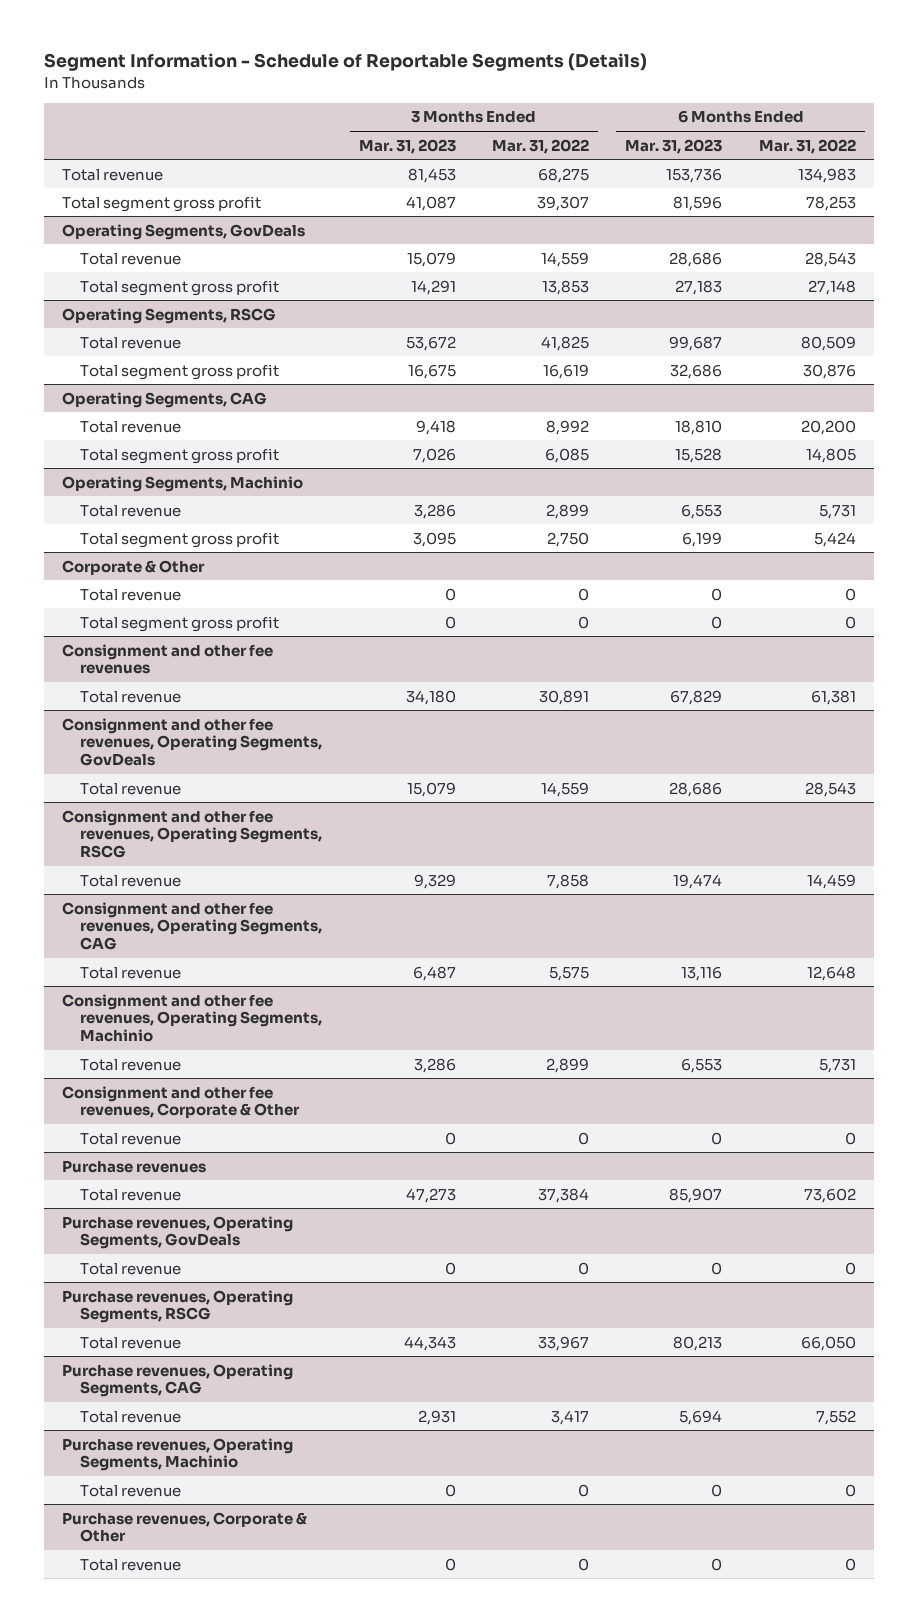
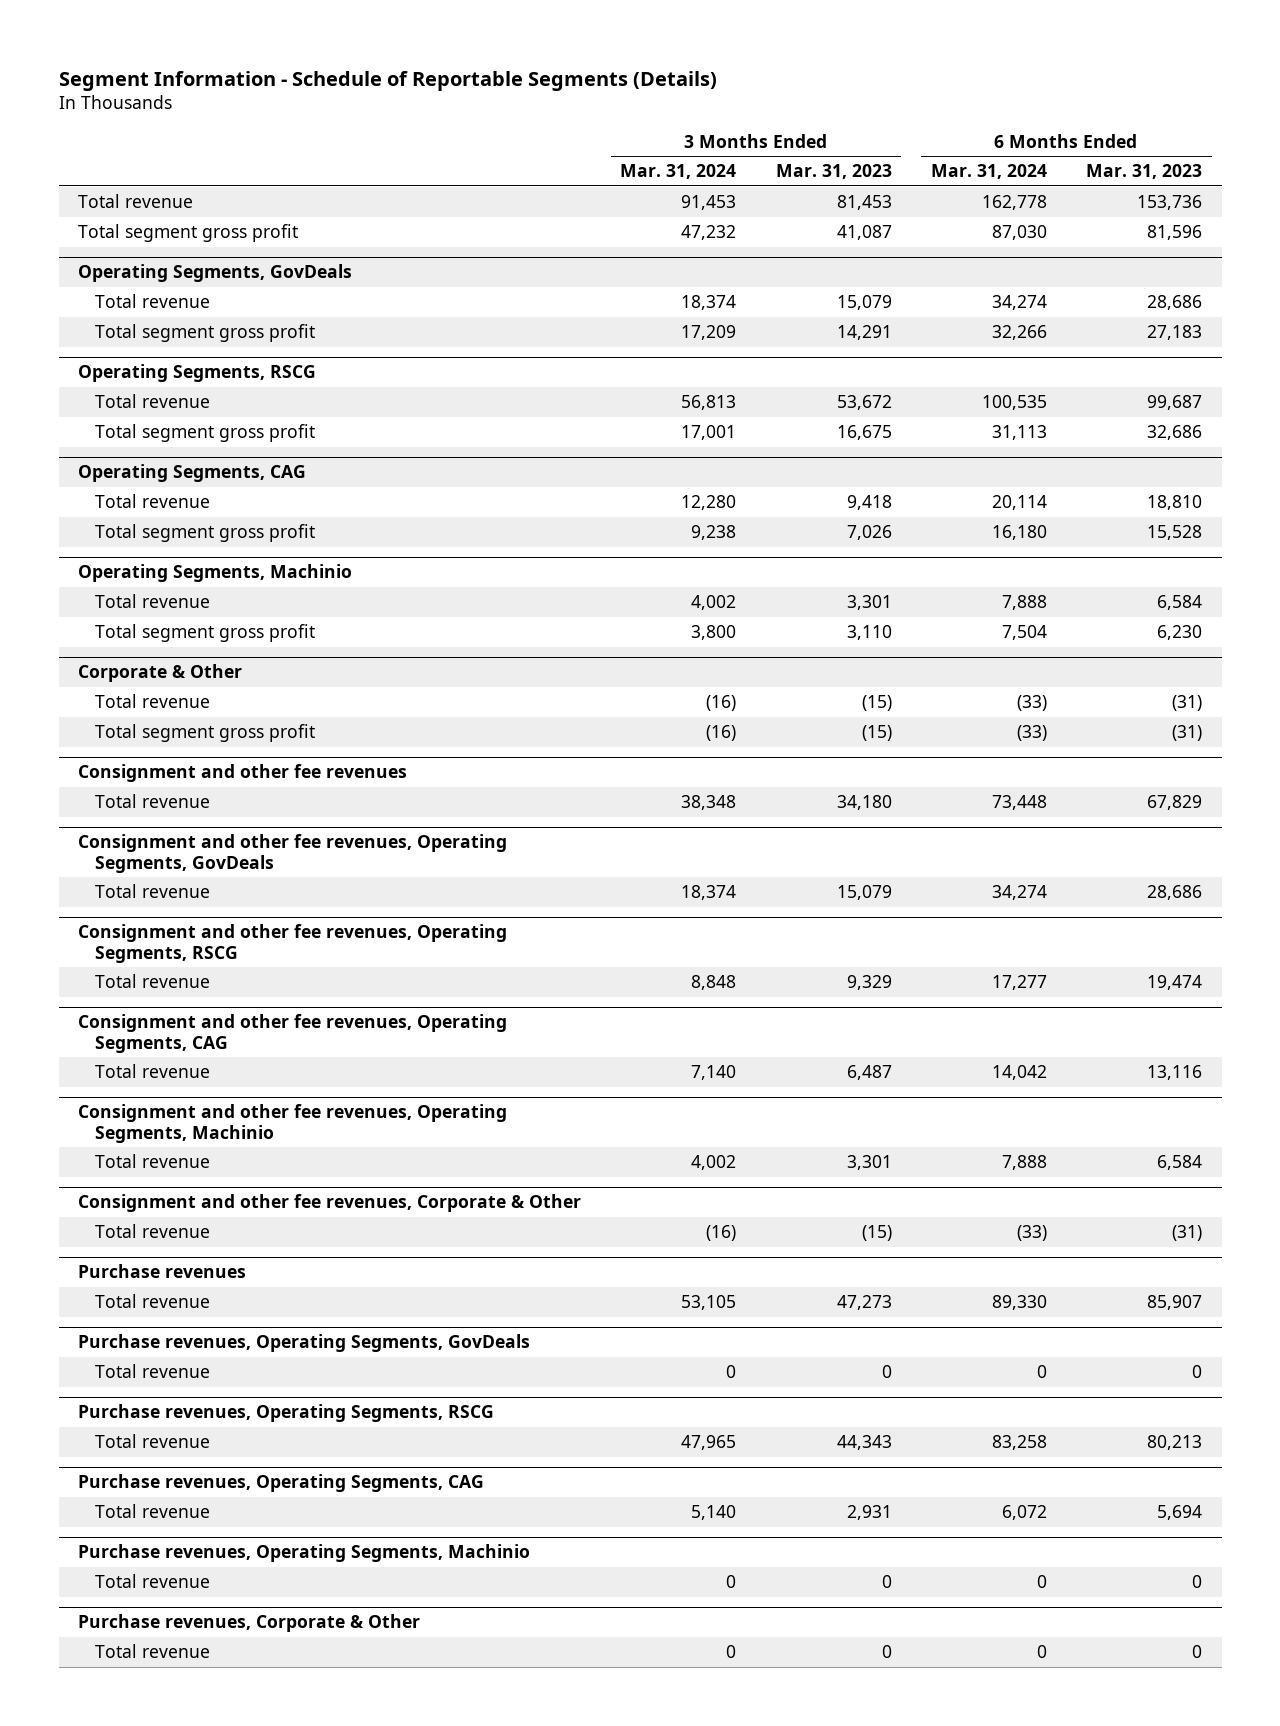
[492,138,590,154] Mar. 31, 2022 -> none
[758,138,856,154] Mar. 31, 2022 -> none
none -> [620,164,737,180] Mar. 31, 2024
none -> [930,164,1047,180] Mar. 31, 2024
[413,503,456,519] 3,286 -> [846,595,892,611] 3,301
[681,503,723,519] 6,553 -> [1157,595,1203,611] 6,584
[412,531,456,547] 3,095 -> [846,625,892,641] 3,110
[682,531,723,547] 6,199 -> [1157,625,1203,641] 6,230
[444,587,456,601] 0 -> [861,695,892,712] (15)
[711,587,723,601] 0 -> [1172,695,1203,712] (31)
[444,615,456,629] 0 -> [861,725,892,742] (15)
[711,615,723,629] 0 -> [1172,725,1203,742] (31)
[413,1057,456,1073] 3,286 -> [846,1155,892,1171] 3,301
[681,1057,723,1073] 6,553 -> [1157,1155,1203,1171] 6,584
[444,1131,456,1145] 0 -> [861,1225,892,1242] (15)
[711,1131,723,1145] 0 -> [1172,1225,1203,1242] (31)

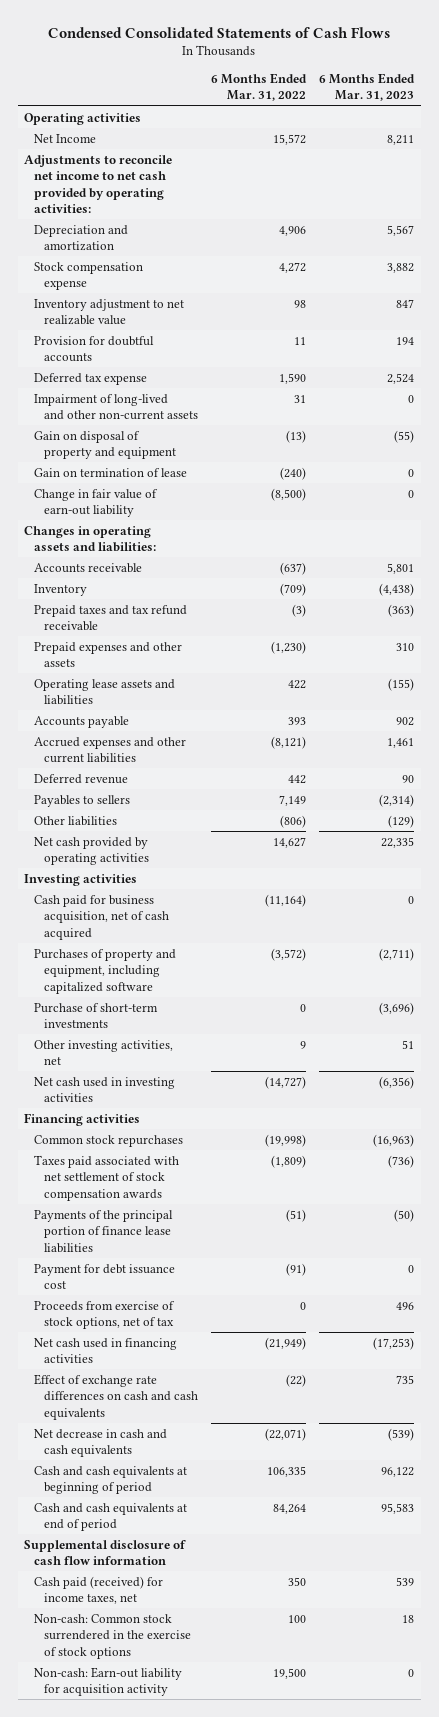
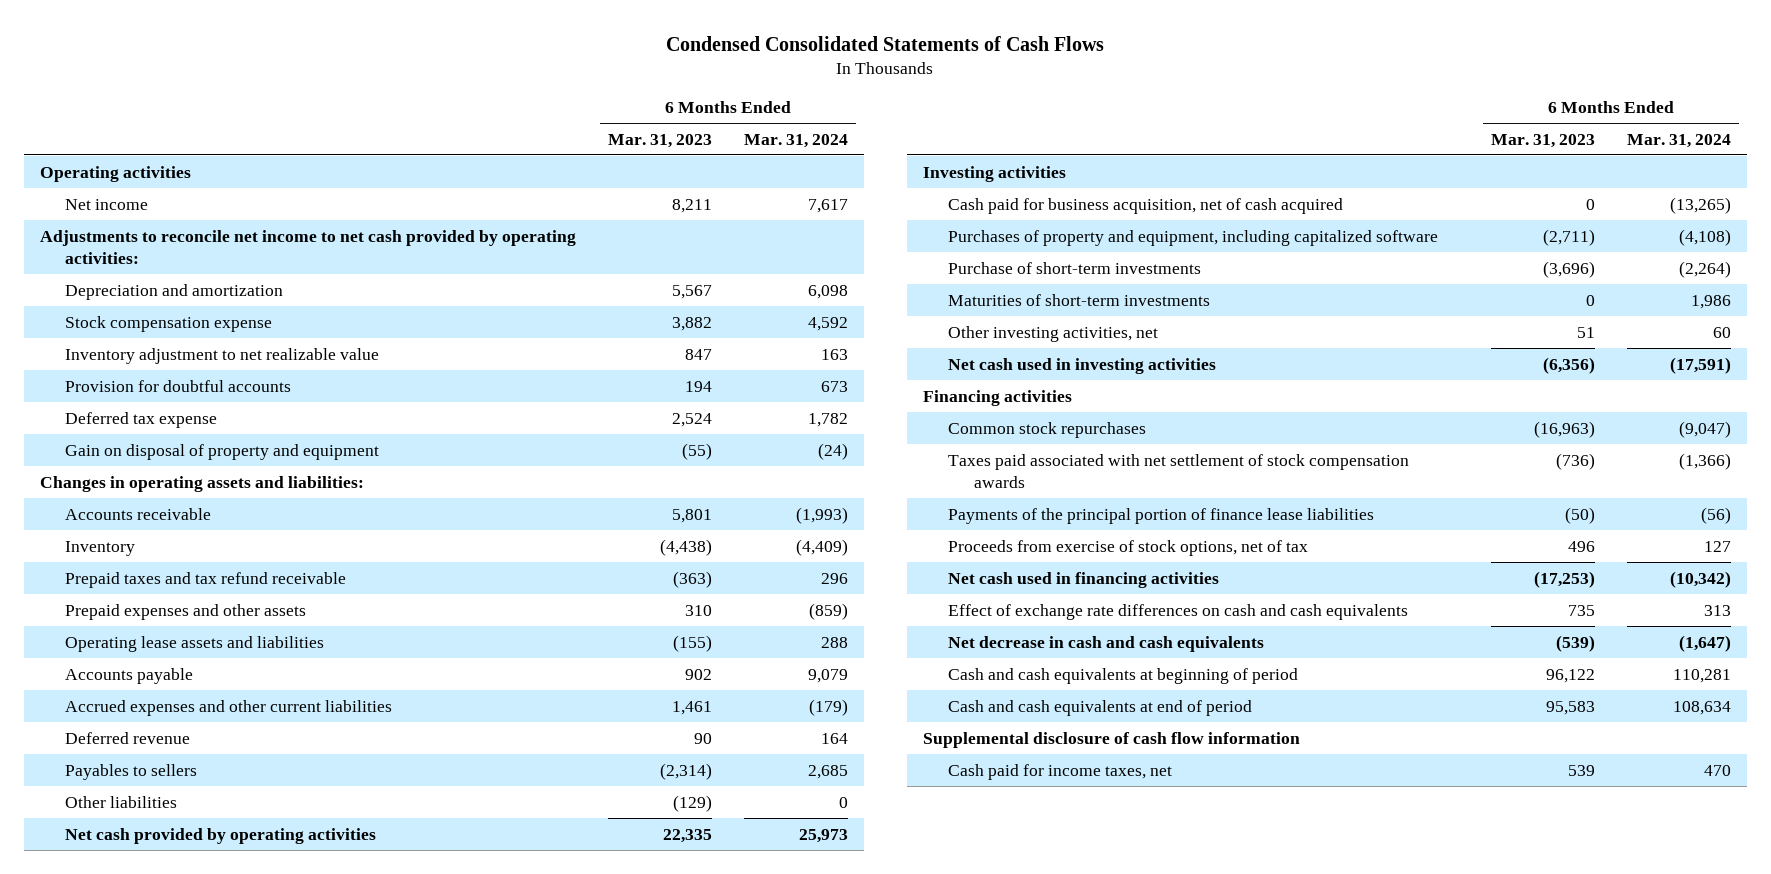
[211,72,308,102] 6 Months Ended Mar. 31, 2022 -> none
none -> [743,133,848,148] Mar. 31, 2024
[34,133,97,143] Net Income -> [65,198,149,210] Net income
[34,393,198,421] Impairment of long-lived and other non-current assets -> none
[34,467,188,477] Gain on termination of lease -> none
[34,488,159,518] Change in fair value of earn-out liability -> none
none -> [948,293,1211,306] Maturities of short-term investments
[34,1263,176,1290] Payment for debt issuance cost -> none
[34,1613,191,1659] Non-cash: Common stock surrendered in the exercise of stock options -> none
[34,1666,183,1697] Non-cash: Earn-out liability for acquisition activity -> none
[34,1575,164,1605] Cash paid (received) for income taxes, net -> [948,763,1173,780] Cash paid for income taxes, net

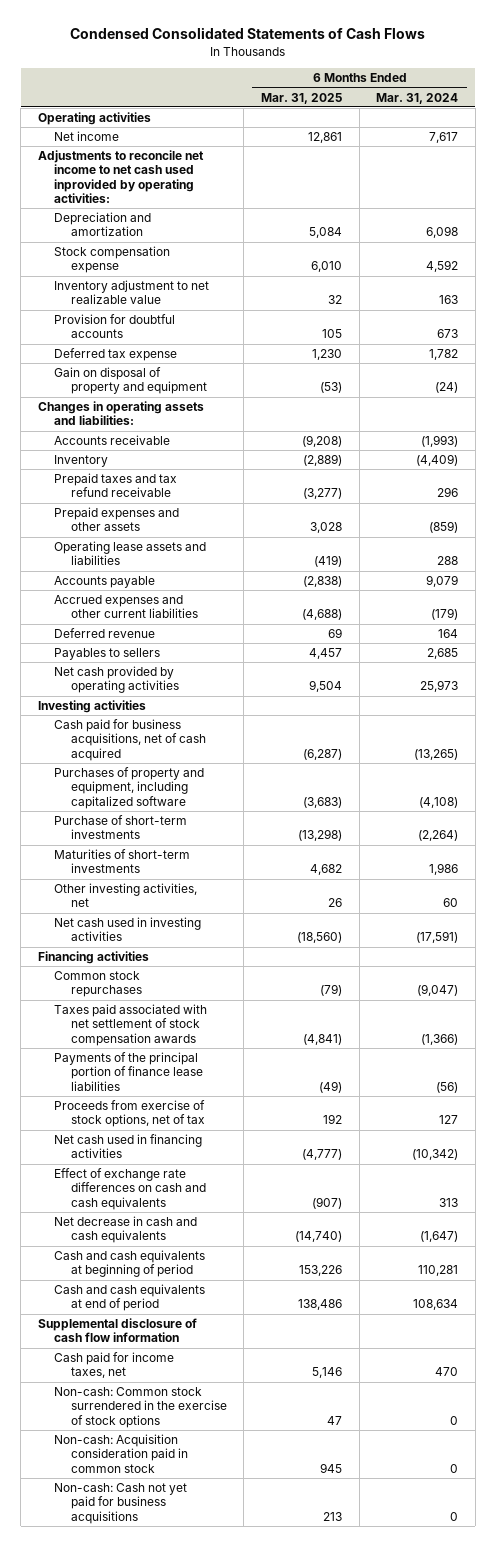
[607,133,712,148] Mar. 31, 2023 -> none
none -> [260,92,342,104] Mar. 31, 2025
[39,229,576,264] Adjustments to reconcile net income to net cash provided by operating activities: -> [37,150,204,203] Adjustments to reconcile net income to net cash used inprovided by operating activities:
[65,795,178,808] Other liabilities -> none
[948,197,1344,214] Cash paid for business acquisition, net of cash acquired -> [54,719,206,761] Cash paid for business acquisitions, net of cash acquired
none -> [54,1387,227,1428] Non-cash: Common stock surrendered in the exercise of stock options
none -> [54,1434,188,1473] Non-cash: Acquisition consideration paid in common stock
none -> [54,1483,188,1524] Non-cash: Cash not yet paid for business acquisitions

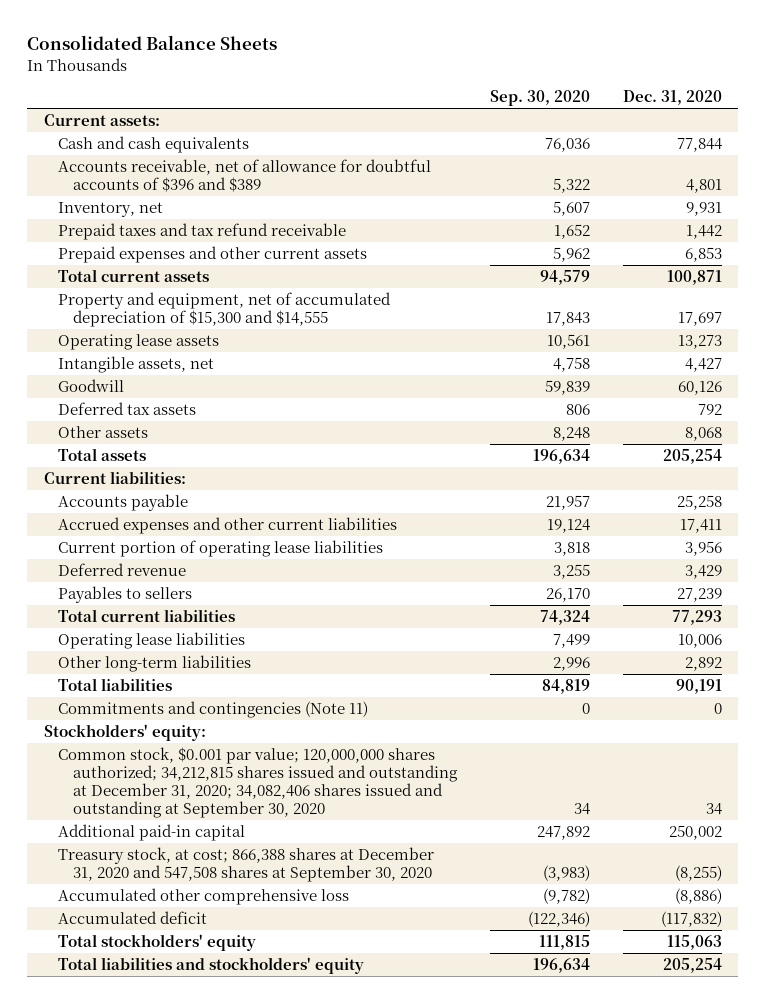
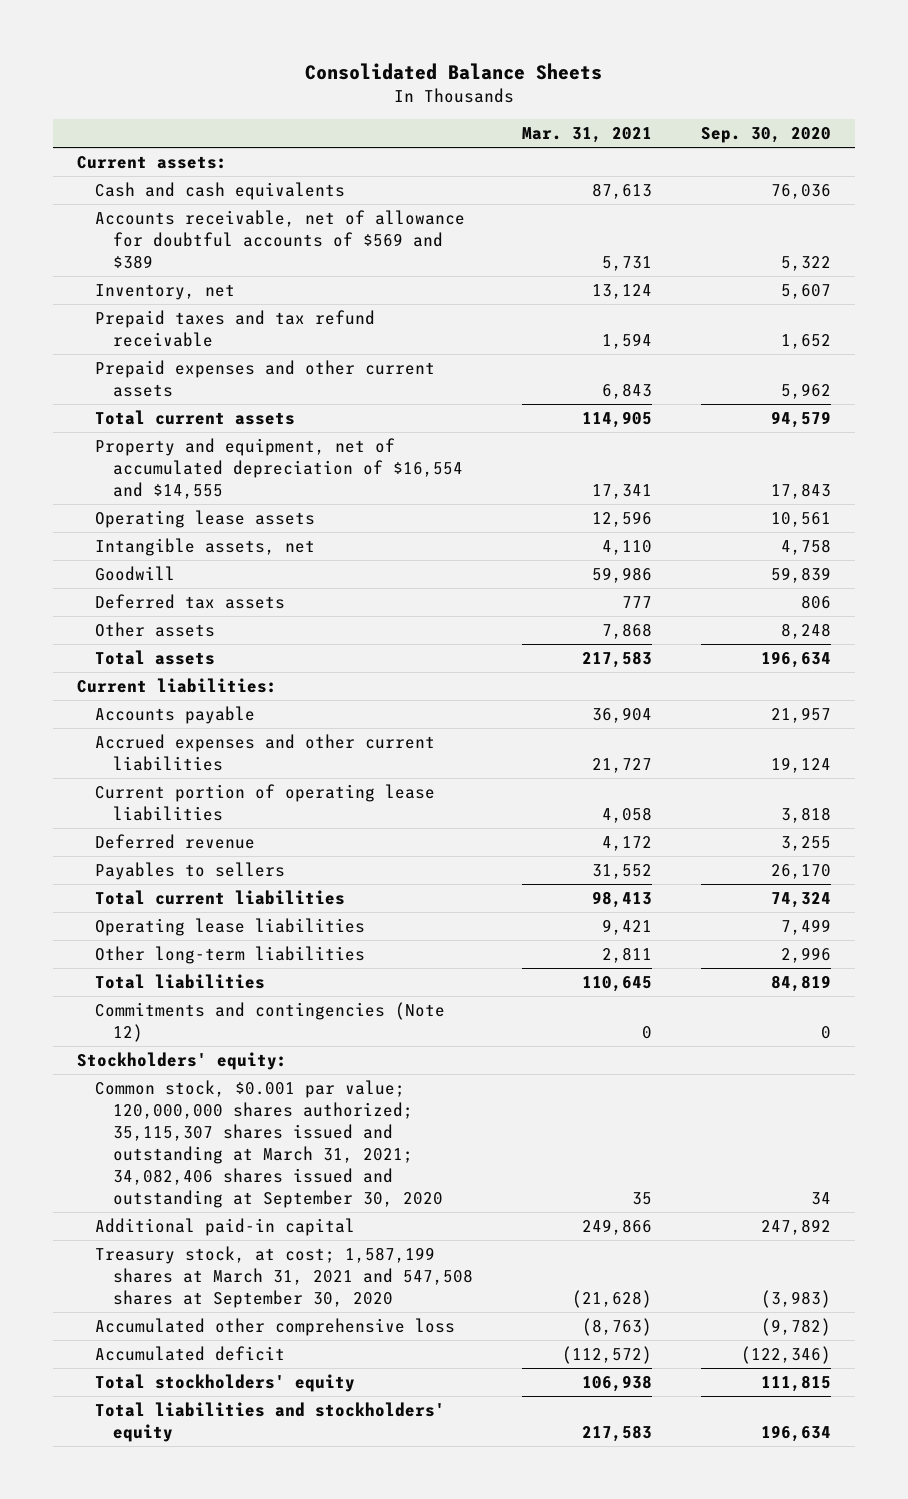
[622,90,722,106] Dec. 31, 2020 -> none
none -> [522,127,653,144] Mar. 31, 2021
[58,158,432,192] Accounts receivable, net of allowance for doubtful accounts of $396 and $389 -> [95,209,466,269] Accounts receivable, net of allowance for doubtful accounts of $569 and $389
[58,291,392,327] Property and equipment, net of accumulated depreciation of $15,300 and $14,555 -> [95,437,464,499] Property and equipment, net of accumulated depreciation of $16,554 and $14,555
[58,700,369,718] Commitments and contingencies (Note 11) -> [95,1001,446,1042] Commitments and contingencies (Note 12)
[58,746,458,819] Common stock, $0.001 par value; 120,000,000 shares authorized; 34,212,815 shares issued and outstanding at December 31, 2020; 34,082,406 shares issued and outstanding at September 30, 2020 -> [95,1079,444,1209] Common stock, $0.001 par value; 120,000,000 shares authorized; 35,115,307 shares issued and outstanding at March 31, 2021; 34,082,406 shares issued and outstanding at September 30, 2020
[58,846,435,882] Treasury stock, at cost; 866,388 shares at December 31, 2020 and 547,508 shares at September 30, 2020 -> [95,1245,474,1308] Treasury stock, at cost; 1,587,199 shares at March 31, 2021 and 547,508 shares at September 30, 2020

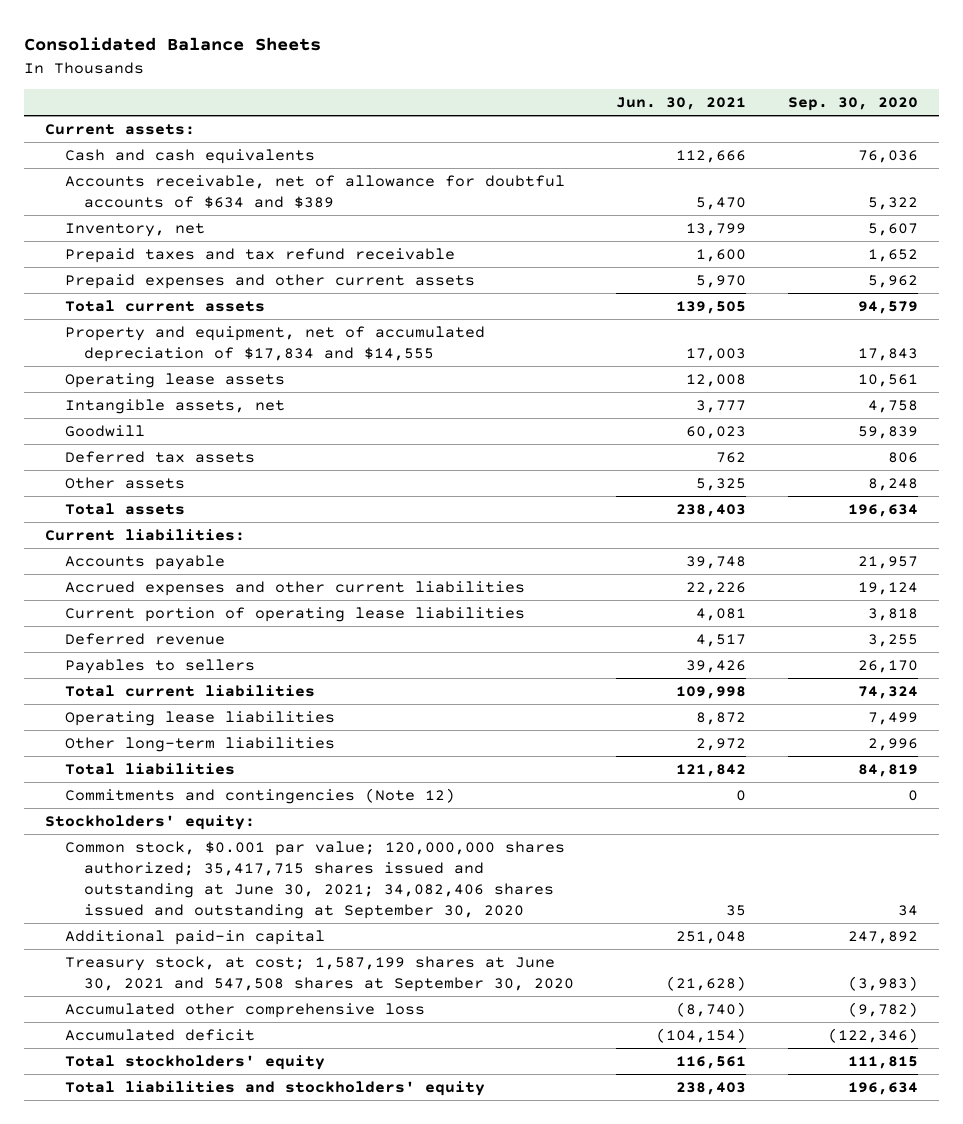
[522,127,653,144] Mar. 31, 2021 -> none
none -> [615,97,746,111] Jun. 30, 2021
[95,209,466,269] Accounts receivable, net of allowance for doubtful accounts of $569 and $389 -> [64,174,565,209] Accounts receivable, net of allowance for doubtful accounts of $634 and $389
[95,437,464,499] Property and equipment, net of accumulated depreciation of $16,554 and $14,555 -> [64,325,485,362] Property and equipment, net of accumulated depreciation of $17,834 and $14,555
[95,1079,444,1209] Common stock, $0.001 par value; 120,000,000 shares authorized; 35,115,307 shares issued and outstanding at March 31, 2021; 34,082,406 shares issued and outstanding at September 30, 2020 -> [64,840,565,919] Common stock, $0.001 par value; 120,000,000 shares authorized; 35,417,715 shares issued and outstanding at June 30, 2021; 34,082,406 shares issued and outstanding at September 30, 2020
[95,1245,474,1308] Treasury stock, at cost; 1,587,199 shares at March 31, 2021 and 547,508 shares at September 30, 2020 -> [64,955,574,992] Treasury stock, at cost; 1,587,199 shares at June 30, 2021 and 547,508 shares at September 30, 2020

